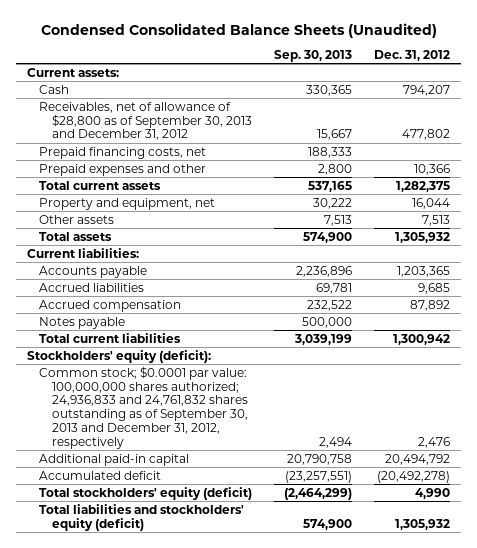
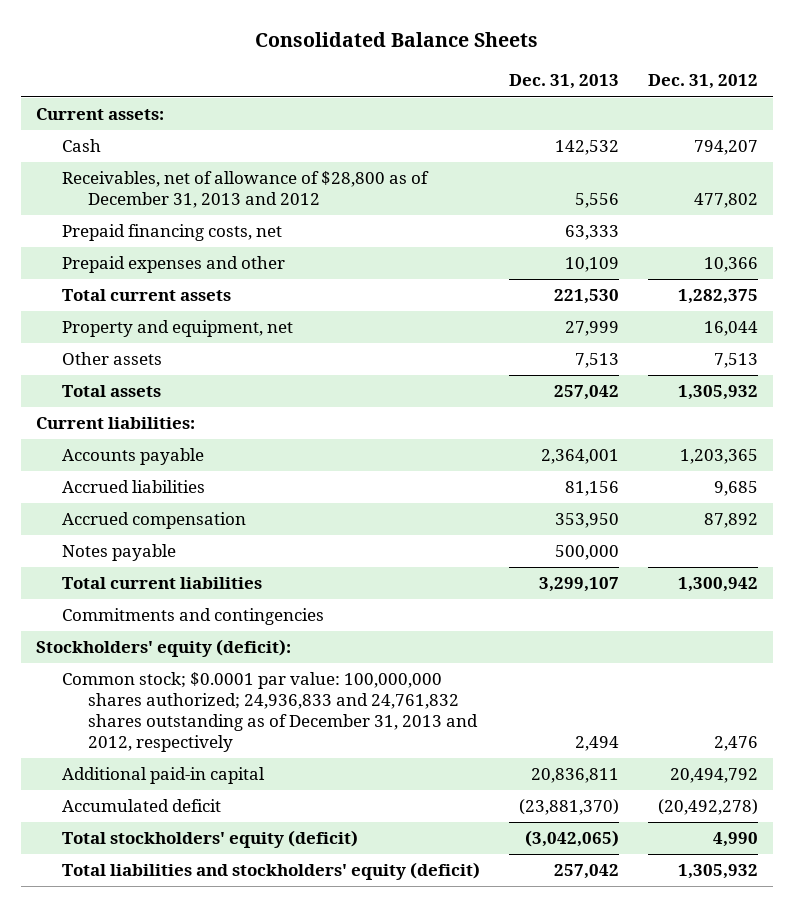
[40,22,437,38] Condensed Consolidated Balance Sheets (Unaudited) -> [254,32,538,48] Consolidated Balance Sheets
[274,50,353,63] Sep. 30, 2013 -> none
none -> [508,74,619,90] Dec. 31, 2013
[39,101,252,141] Receivables, net of allowance of $28,800 as of September 30, 2013 and December 31, 2012 -> [61,171,429,209] Receivables, net of allowance of $28,800 as of December 31, 2013 and 2012
none -> [61,608,324,626] Commitments and contingencies
[39,365,248,450] Common stock; $0.0001 par value: 100,000,000 shares authorized; 24,936,833 and 24,761,832 shares outstanding as of September 30, 2013 and December 31, 2012, respectively -> [61,672,478,753] Common stock; $0.0001 par value: 100,000,000 shares authorized; 24,936,833 and 24,761,832 shares outstanding as of December 31, 2013 and 2012, respectively

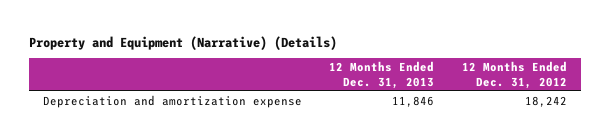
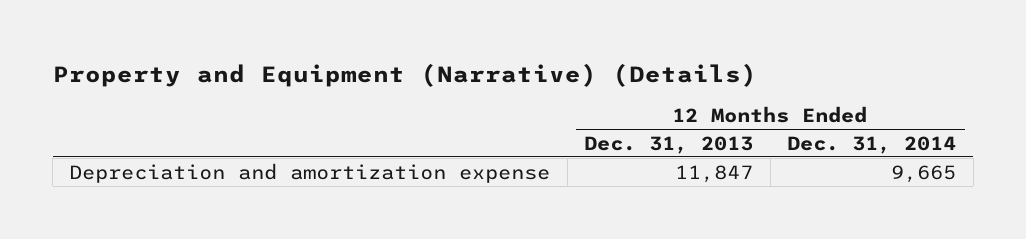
[461,61,567,90] 12 Months Ended Dec. 31, 2012 -> none
none -> [787,135,957,154] Dec. 31, 2014
[392,95,435,107] 11,846 -> [675,164,754,183] 11,847

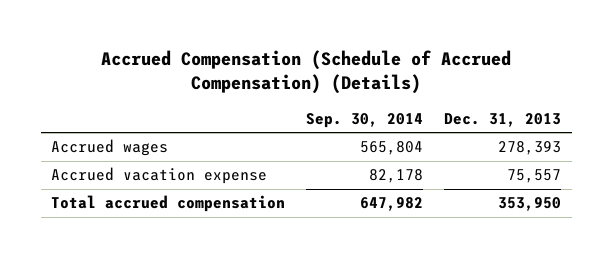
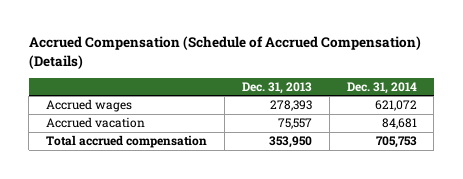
[306,112,424,128] Sep. 30, 2014 -> none
none -> [346,81,417,94] Dec. 31, 2014
[51,167,268,185] Accrued vacation expense -> [46,117,146,129] Accrued vacation

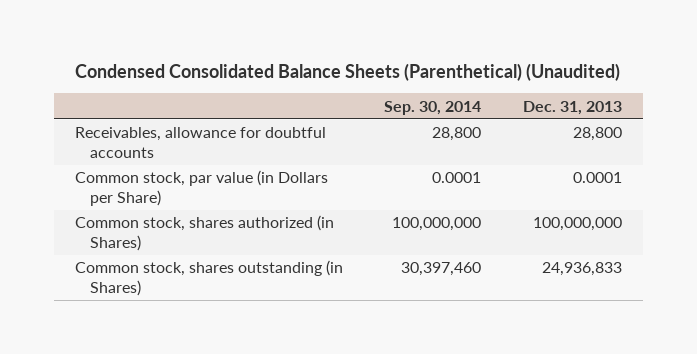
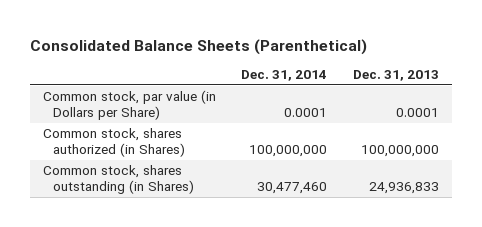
[75,62,621,81] Condensed Consolidated Balance Sheets (Parenthetical) (Unaudited) -> [29,38,367,55] Consolidated Balance Sheets (Parenthetical)
[384,100,482,115] Sep. 30, 2014 -> none
none -> [241,70,328,82] Dec. 31, 2014
[74,127,326,159] Receivables, allowance for doubtful accounts -> none

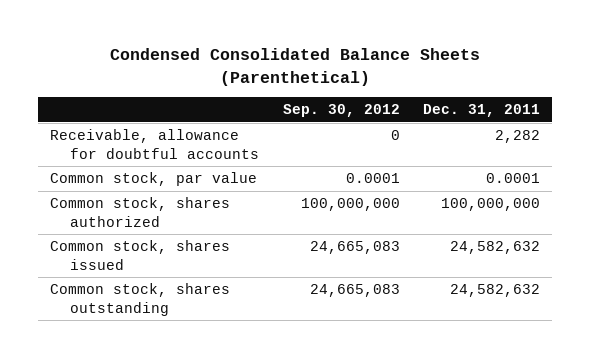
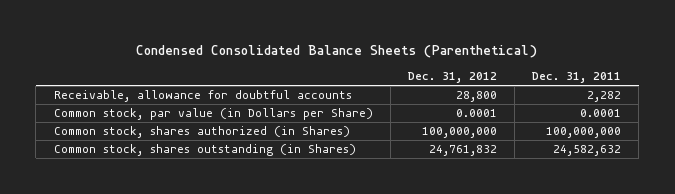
[282,104,400,118] Sep. 30, 2012 -> none
none -> [407,72,497,84] Dec. 31, 2012
[49,240,230,270] Common stock, shares issued -> none
[49,172,257,187] Common stock, par value -> [53,108,373,121] Common stock, par value (in Dollars per Share)
[49,197,230,227] Common stock, shares authorized -> [53,126,350,139] Common stock, shares authorized (in Shares)
[49,283,230,316] Common stock, shares outstanding -> [53,144,356,157] Common stock, shares outstanding (in Shares)

